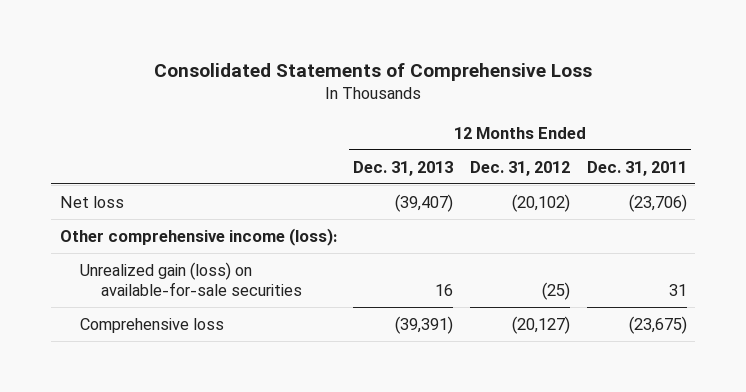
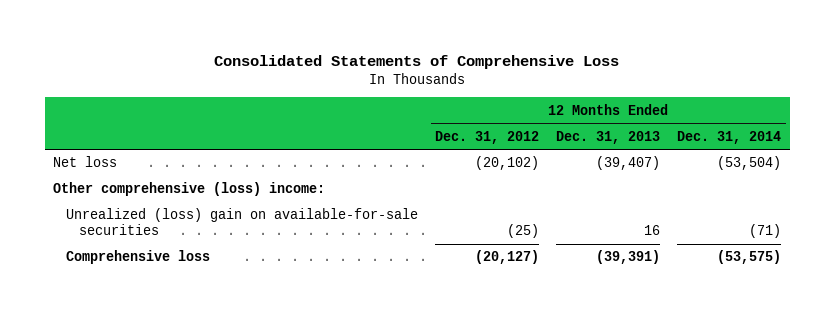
[586,160,687,176] Dec. 31, 2011 -> none
none -> [677,130,782,144] Dec. 31, 2014
[59,227,337,246] Other comprehensive income (loss): -> [53,182,326,197] Other comprehensive (loss) income:
[80,261,302,297] Unrealized gain (loss) on available-for-sale securities -> [66,208,419,235] Unrealized (loss) gain on available-for-sale securities

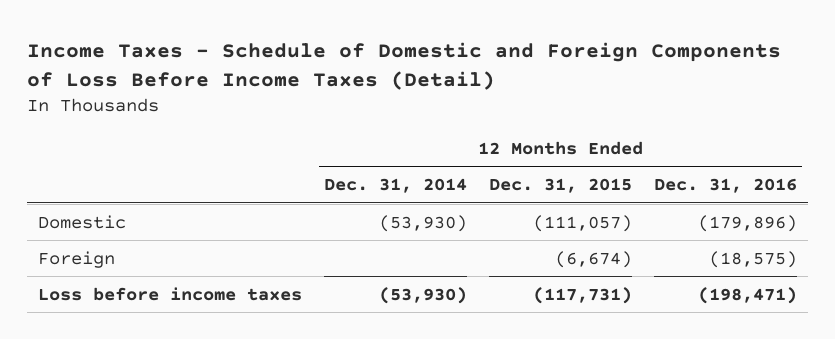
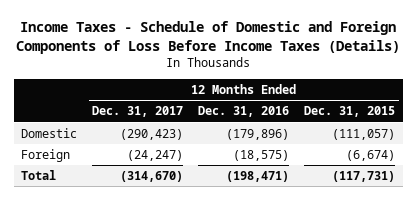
[27,41,782,90] Income Taxes - Schedule of Domestic and Foreign Components of Loss Before Income Taxes (Detail) -> [16,21,401,55] Income Taxes - Schedule of Domestic and Foreign Components of Loss Before Income Taxes (Details)
[324,178,468,194] Dec. 31, 2014 -> none
none -> [92,106,184,118] Dec. 31, 2017
[38,286,303,301] Loss before income taxes -> [21,169,57,180] Total

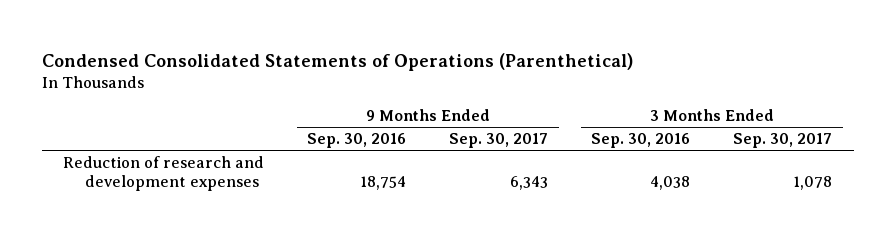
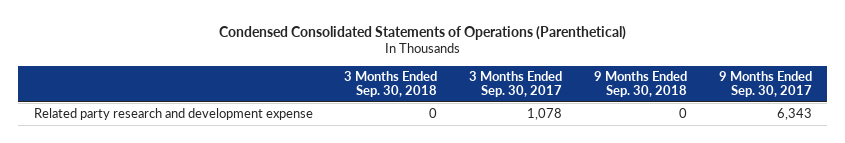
[307,133,407,149] Sep. 30, 2016 -> none
[591,133,691,149] Sep. 30, 2016 -> none
none -> [344,70,438,98] 3 Months Ended Sep. 30, 2018
none -> [593,70,687,98] 9 Months Ended Sep. 30, 2018
[63,156,265,191] Reduction of research and development expenses -> [33,108,313,121] Related party research and development expense

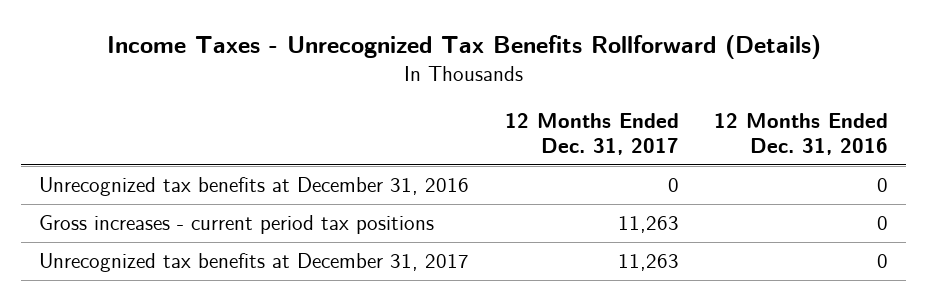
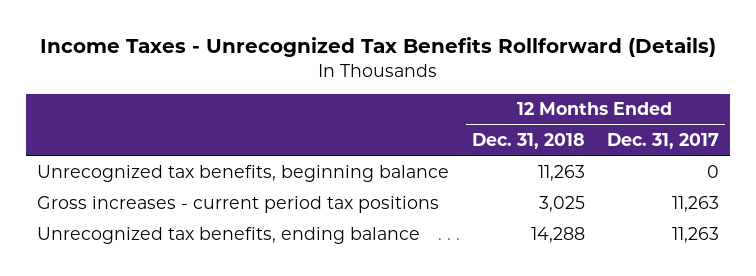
[714,112,889,155] 12 Months Ended Dec. 31, 2016 -> none
none -> [471,133,585,150] Dec. 31, 2018
[38,177,469,197] Unrecognized tax benefits at December 31, 2016 -> [37,165,450,183] Unrecognized tax benefits, beginning balance
[38,253,469,273] Unrecognized tax benefits at December 31, 2017 -> [37,227,421,245] Unrecognized tax benefits, ending balance

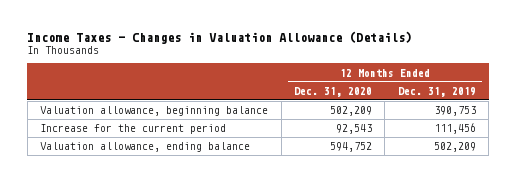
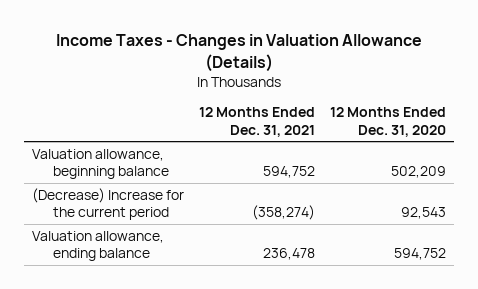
[397,86,476,97] Dec. 31, 2019 -> none
none -> [199,107,316,138] 12 Months Ended Dec. 31, 2021
[40,124,227,135] Increase for the current period -> [31,187,184,221] (Decrease) Increase for the current period

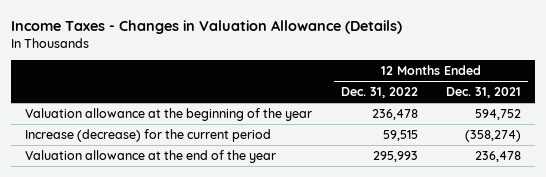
[330,107,447,138] 12 Months Ended Dec. 31, 2020 -> none
none -> [340,87,418,99] Dec. 31, 2022
[31,148,169,180] Valuation allowance, beginning balance -> [25,107,313,121] Valuation allowance at the beginning of the year
[31,187,184,221] (Decrease) Increase for the current period -> [25,128,272,142] Increase (decrease) for the current period
[31,230,164,262] Valuation allowance, ending balance -> [25,149,277,163] Valuation allowance at the end of the year

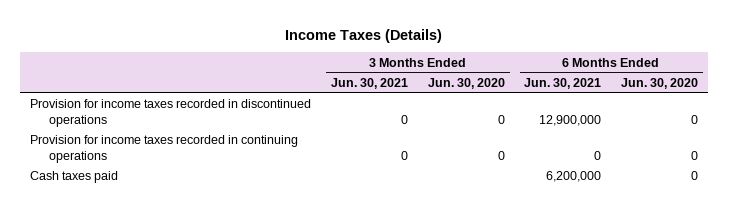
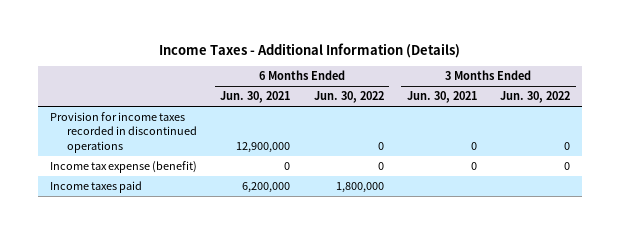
[285,28,443,43] Income Taxes (Details) -> [158,43,460,59] Income Taxes - Additional Information (Details)
[427,78,505,90] Jun. 30, 2020 -> none
[621,78,699,90] Jun. 30, 2020 -> none
none -> [313,91,384,104] Jun. 30, 2022
none -> [500,91,571,104] Jun. 30, 2022
[30,135,299,164] Provision for income taxes recorded in continuing operations -> [49,161,197,174] Income tax expense (benefit)
[30,171,119,184] Cash taxes paid -> [49,181,142,194] Income taxes paid

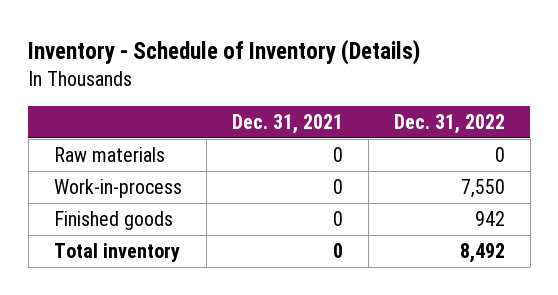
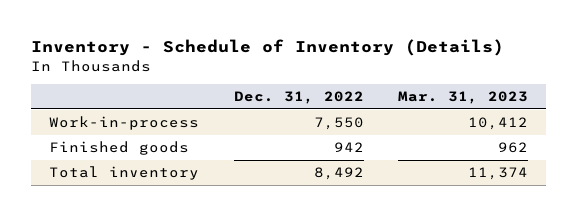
[232,113,344,134] Dec. 31, 2021 -> none
none -> [398,91,529,105] Mar. 31, 2023
[53,146,165,162] Raw materials -> none

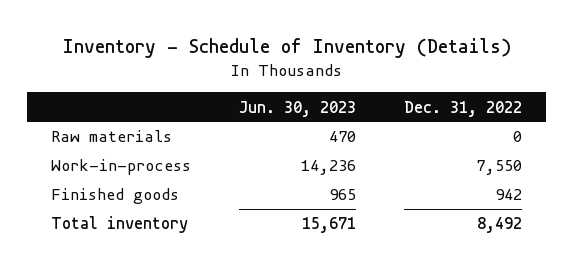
[398,91,529,105] Mar. 31, 2023 -> none
none -> [239,100,357,117] Jun. 30, 2023
none -> [51,130,173,143] Raw materials

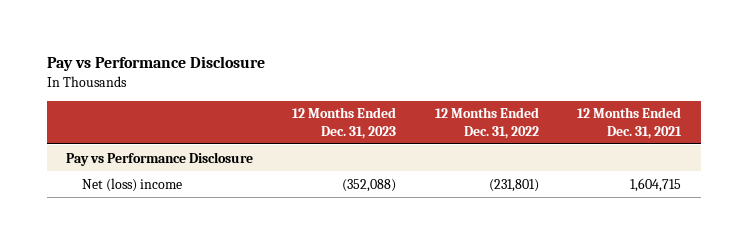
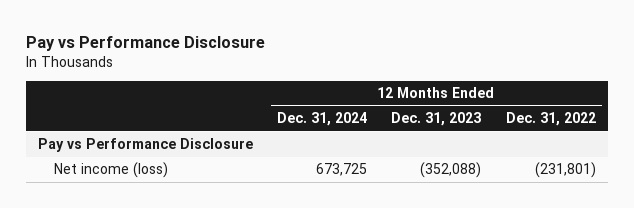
[577,107,683,139] 12 Months Ended Dec. 31, 2021 -> none
none -> [277,112,368,127] Dec. 31, 2024
[81,177,182,192] Net (loss) income -> [54,162,169,179] Net income (loss)

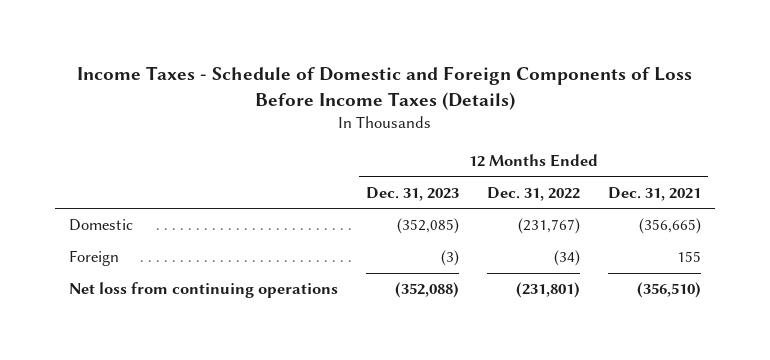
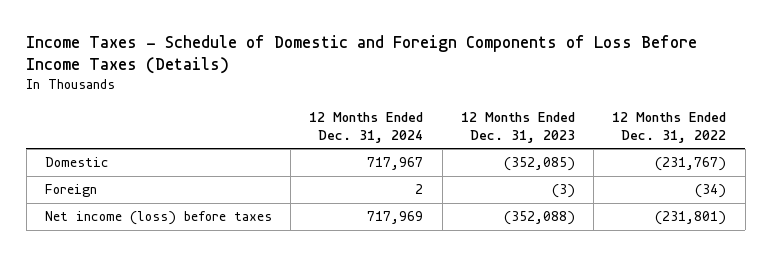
[608,186,702,201] Dec. 31, 2021 -> none
none -> [309,111,424,143] 12 Months Ended Dec. 31, 2024
[68,282,338,299] Net loss from continuing operations -> [44,211,272,226] Net income (loss) before taxes

